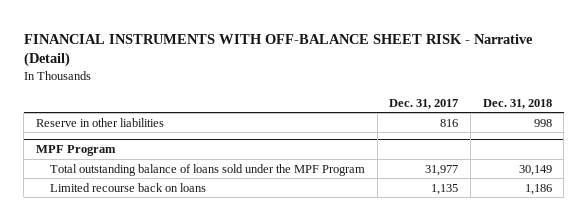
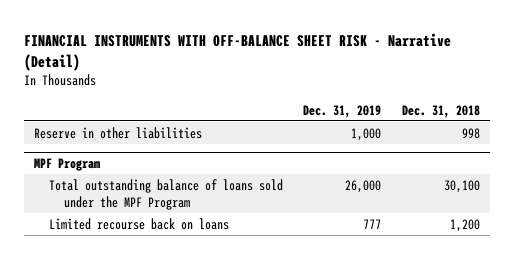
[389,98,459,109] Dec. 31, 2017 -> none
none -> [303,104,382,118] Dec. 31, 2019
[518,164,552,176] 30,149 -> [443,179,480,193] 30,100
[524,183,552,195] 1,186 -> [449,218,480,232] 1,200

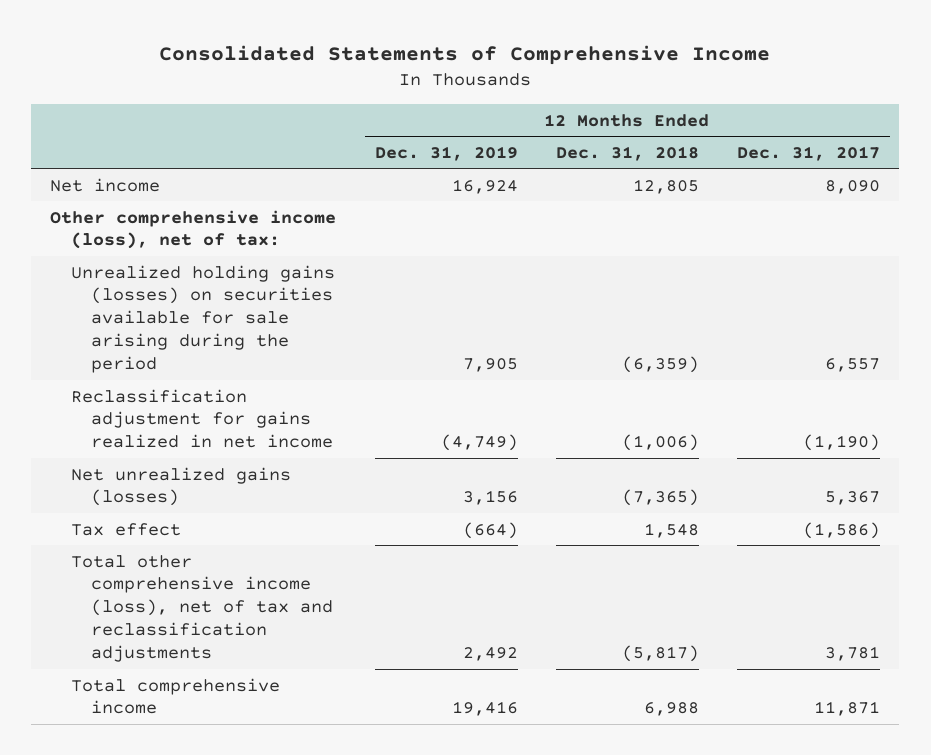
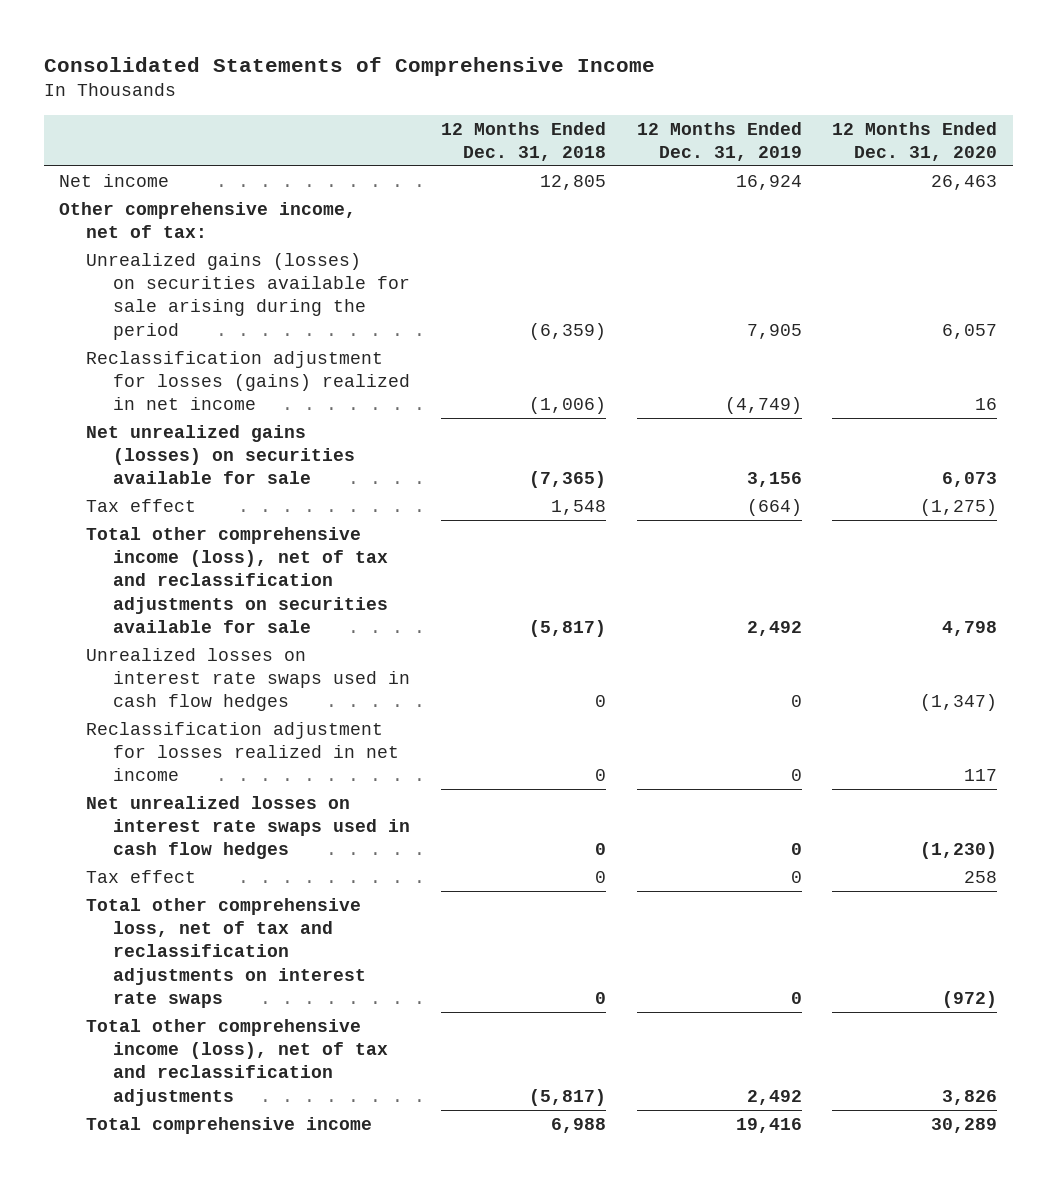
[737,145,881,161] Dec. 31, 2017 -> none
none -> [832,121,998,161] 12 Months Ended Dec. 31, 2020
[50,209,337,250] Other comprehensive income (loss), net of tax: -> [59,202,357,239] Other comprehensive income, net of tax:
[70,264,335,374] Unrealized holding gains (losses) on securities available for sale arising during the period -> [85,253,410,340] Unrealized gains (losses) on securities available for sale arising during the period
[70,388,333,449] Reclassification adjustment for gains realized in net income -> [85,351,410,411] Reclassification adjustment for losses (gains) realized in net income
[70,466,291,507] Net unrealized gains (losses) -> [85,425,355,485] Net unrealized gains (losses) on securities available for sale
none -> [85,527,388,633] Total other comprehensive income (loss), net of tax and reclassification adjustments on securities available for sale
none -> [85,648,410,712] Unrealized losses on interest rate swaps used in cash flow hedges
none -> [85,722,399,782] Reclassification adjustment for losses realized in net income
none -> [85,796,410,860] Net unrealized losses on interest rate swaps used in cash flow hedges
none -> [85,870,196,884] Tax effect
none -> [85,898,366,1008] Total other comprehensive loss, net of tax and reclassification adjustments on interest rate swaps

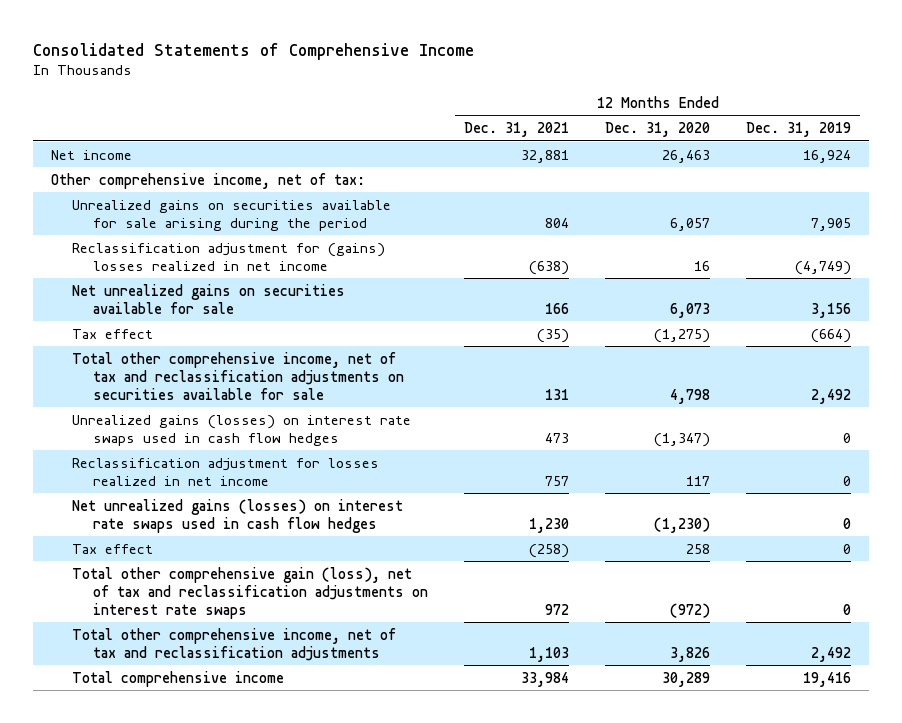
[440,121,606,161] 12 Months Ended Dec. 31, 2018 -> none
none -> [464,122,570,138] Dec. 31, 2021
[85,253,410,340] Unrealized gains (losses) on securities available for sale arising during the period -> [71,199,391,231] Unrealized gains on securities available for sale arising during the period
[85,351,410,411] Reclassification adjustment for losses (gains) realized in net income -> [71,242,385,271] Reclassification adjustment for (gains) losses realized in net income
[85,425,355,485] Net unrealized gains (losses) on securities available for sale -> [71,283,345,314] Net unrealized gains on securities available for sale
[85,527,388,633] Total other comprehensive income (loss), net of tax and reclassification adjustments on securities available for sale -> [71,351,405,400] Total other comprehensive income, net of tax and reclassification adjustments on securities available for sale
[85,648,410,712] Unrealized losses on interest rate swaps used in cash flow hedges -> [71,414,411,446] Unrealized gains (losses) on interest rate swaps used in cash flow hedges
[85,796,410,860] Net unrealized losses on interest rate swaps used in cash flow hedges -> [71,498,403,533] Net unrealized gains (losses) on interest rate swaps used in cash flow hedges
[85,898,366,1008] Total other comprehensive loss, net of tax and reclassification adjustments on interest rate swaps -> [71,566,429,619] Total other comprehensive gain (loss), net of tax and reclassification adjustments on interest rate swaps
[85,1019,388,1106] Total other comprehensive income (loss), net of tax and reclassification adjustments -> [71,627,396,661] Total other comprehensive income, net of tax and reclassification adjustments

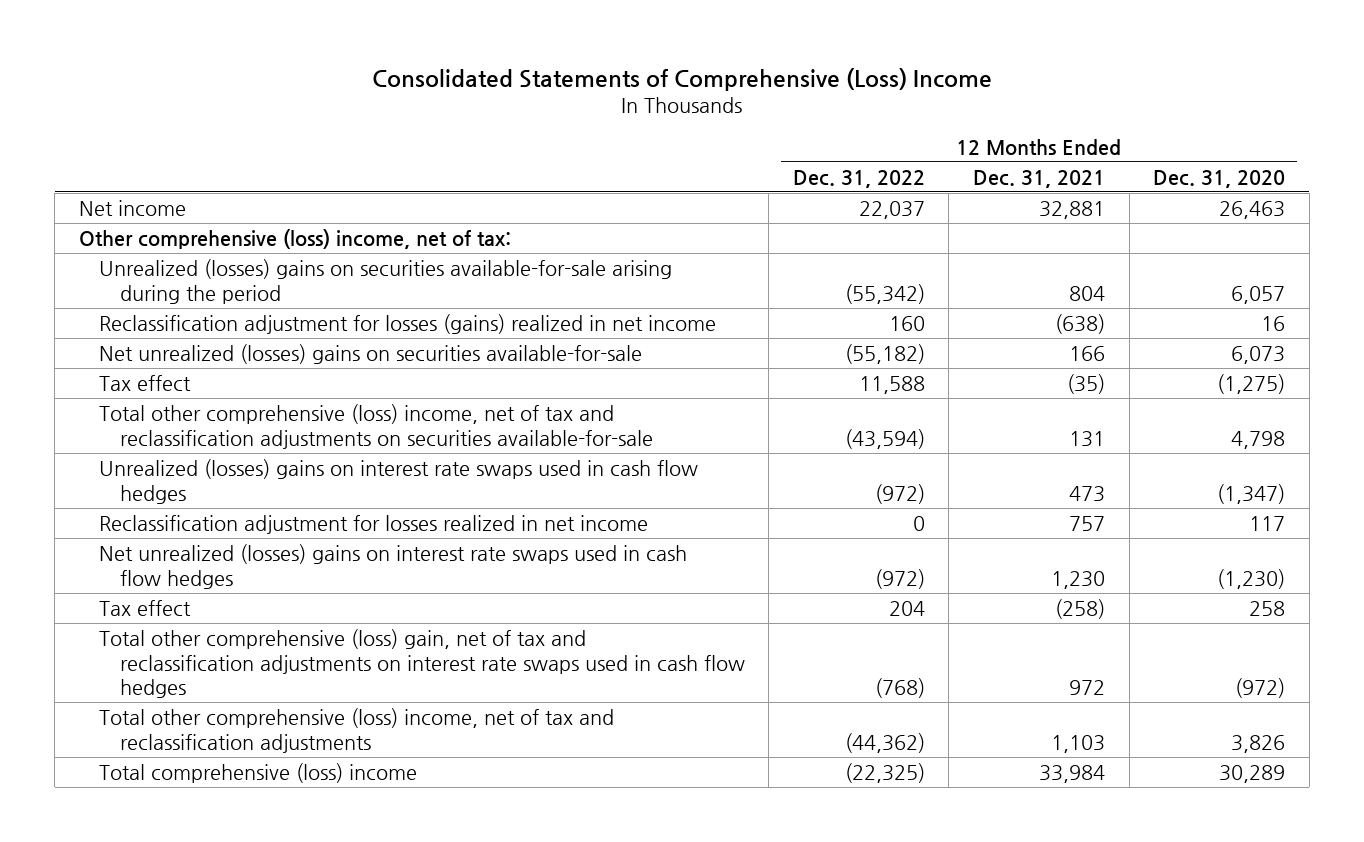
[32,42,474,60] Consolidated Statements of Comprehensive Income -> [372,67,993,91] Consolidated Statements of Comprehensive (Loss) Income
[746,122,852,138] Dec. 31, 2019 -> none
none -> [792,169,925,188] Dec. 31, 2022
[50,172,365,189] Other comprehensive income, net of tax: -> [79,228,512,249] Other comprehensive (loss) income, net of tax:
[71,199,391,231] Unrealized gains on securities available for sale arising during the period -> [99,258,673,304] Unrealized (losses) gains on securities available-for-sale arising during the period
[71,242,385,271] Reclassification adjustment for (gains) losses realized in net income -> [99,313,717,334] Reclassification adjustment for losses (gains) realized in net income
[71,283,345,314] Net unrealized gains on securities available for sale -> [99,343,643,364] Net unrealized (losses) gains on securities available-for-sale
[71,351,405,400] Total other comprehensive income, net of tax and reclassification adjustments on securities available for sale -> [99,403,653,449] Total other comprehensive (loss) income, net of tax and reclassification adjustments on securities available-for-sale
[71,414,411,446] Unrealized gains (losses) on interest rate swaps used in cash flow hedges -> [99,458,699,504] Unrealized (losses) gains on interest rate swaps used in cash flow hedges
[71,498,403,533] Net unrealized gains (losses) on interest rate swaps used in cash flow hedges -> [99,543,688,589] Net unrealized (losses) gains on interest rate swaps used in cash flow hedges
[71,566,429,619] Total other comprehensive gain (loss), net of tax and reclassification adjustments on interest rate swaps -> [99,628,745,699] Total other comprehensive (loss) gain, net of tax and reclassification adjustments on interest rate swaps used in cash flow hedges
[71,627,396,661] Total other comprehensive income, net of tax and reclassification adjustments -> [99,707,615,753] Total other comprehensive (loss) income, net of tax and reclassification adjustments
[71,670,284,687] Total comprehensive income -> [99,762,418,783] Total comprehensive (loss) income

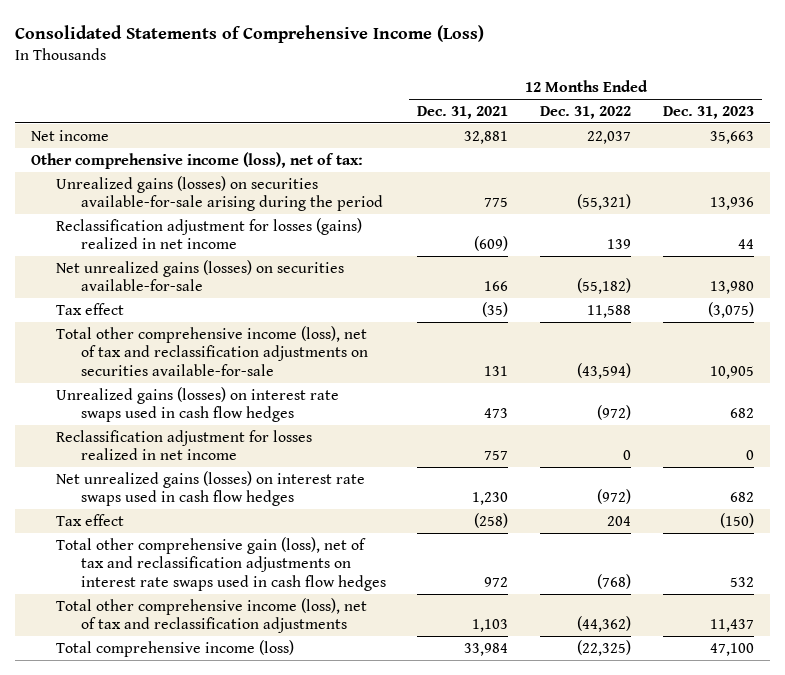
[372,67,993,91] Consolidated Statements of Comprehensive (Loss) Income -> [15,25,485,44] Consolidated Statements of Comprehensive Income (Loss)
[1153,169,1286,188] Dec. 31, 2020 -> none
none -> [663,105,755,119] Dec. 31, 2023
[79,228,512,249] Other comprehensive (loss) income, net of tax: -> [30,151,363,169] Other comprehensive income (loss), net of tax:
[99,258,673,304] Unrealized (losses) gains on securities available-for-sale arising during the period -> [55,175,383,212] Unrealized gains (losses) on securities available-for-sale arising during the period
[844,283,925,304] (55,342) -> [577,194,632,211] (55,321)
[1069,285,1106,301] 804 -> [484,197,509,208] 775
[888,315,925,331] 160 -> [607,239,632,250] 139
[1055,313,1106,334] (638) -> [474,236,509,252] (609)
[99,343,643,364] Net unrealized (losses) gains on securities available-for-sale -> [55,259,344,292] Net unrealized gains (losses) on securities available-for-sale
[99,403,653,449] Total other comprehensive (loss) income, net of tax and reclassification adjustments on securities available-for-sale -> [55,325,368,377] Total other comprehensive income (loss), net of tax and reclassification adjustments on securities available-for-sale
[99,458,699,504] Unrealized (losses) gains on interest rate swaps used in cash flow hedges -> [55,386,339,423] Unrealized gains (losses) on interest rate swaps used in cash flow hedges
[99,543,688,589] Net unrealized (losses) gains on interest rate swaps used in cash flow hedges -> [55,470,365,507] Net unrealized gains (losses) on interest rate swaps used in cash flow hedges
[99,628,745,699] Total other comprehensive (loss) gain, net of tax and reclassification adjustments on interest rate swaps used in cash flow hedges -> [55,536,386,592] Total other comprehensive gain (loss), net of tax and reclassification adjustments on interest rate swaps used in cash flow hedges
[99,707,615,753] Total other comprehensive (loss) income, net of tax and reclassification adjustments -> [55,597,367,634] Total other comprehensive income (loss), net of tax and reclassification adjustments
[99,762,418,783] Total comprehensive (loss) income -> [55,639,294,657] Total comprehensive income (loss)

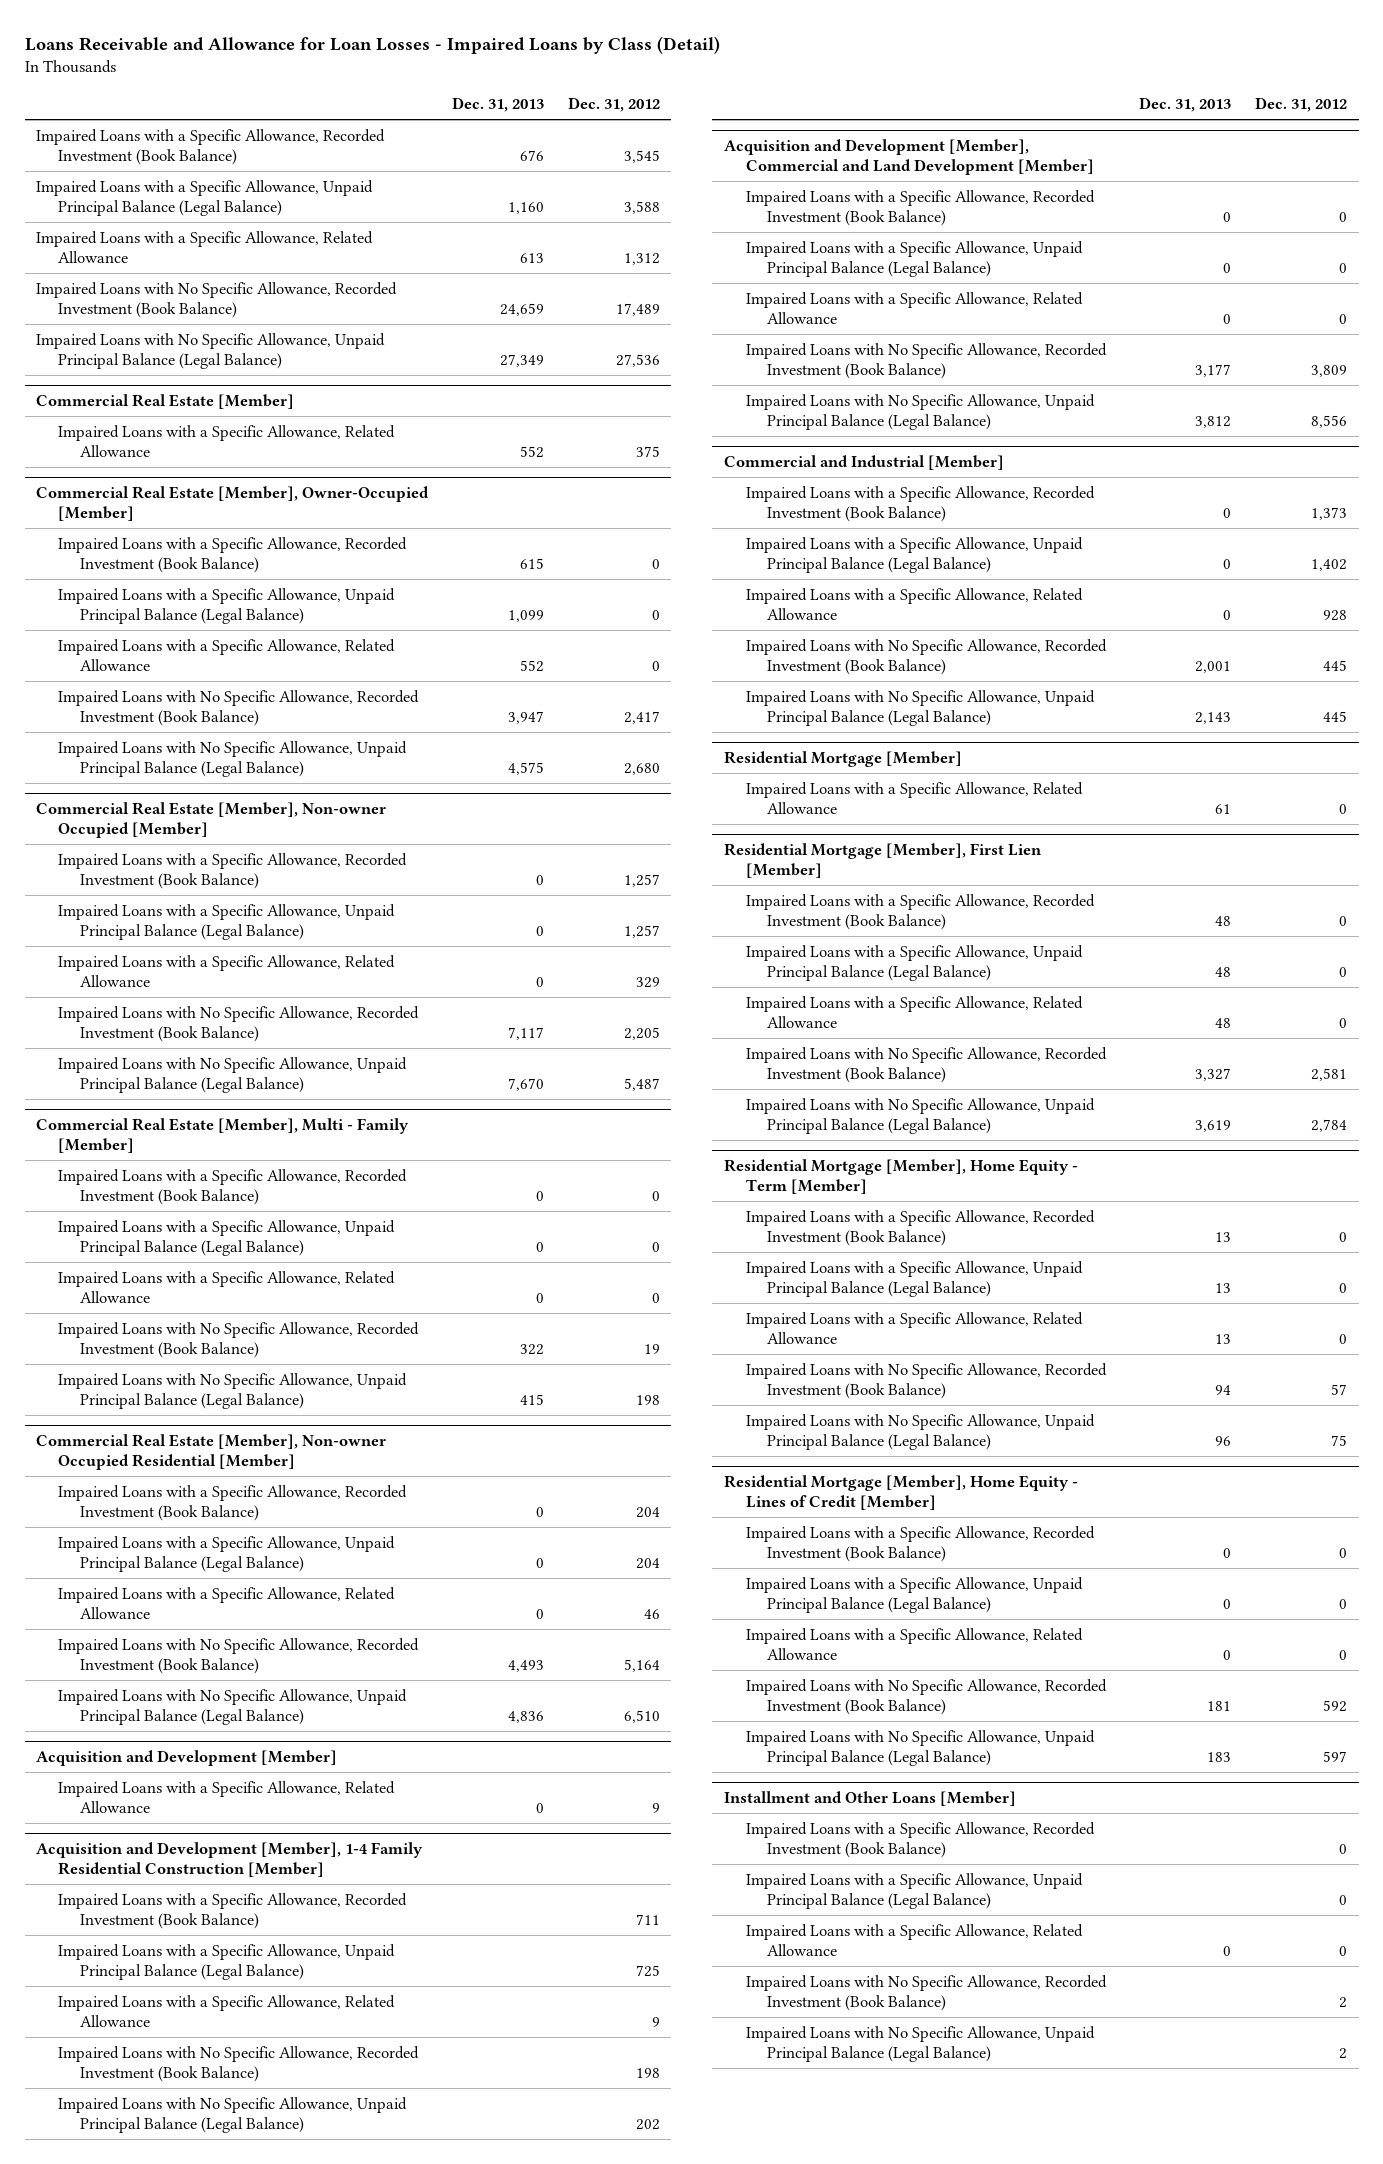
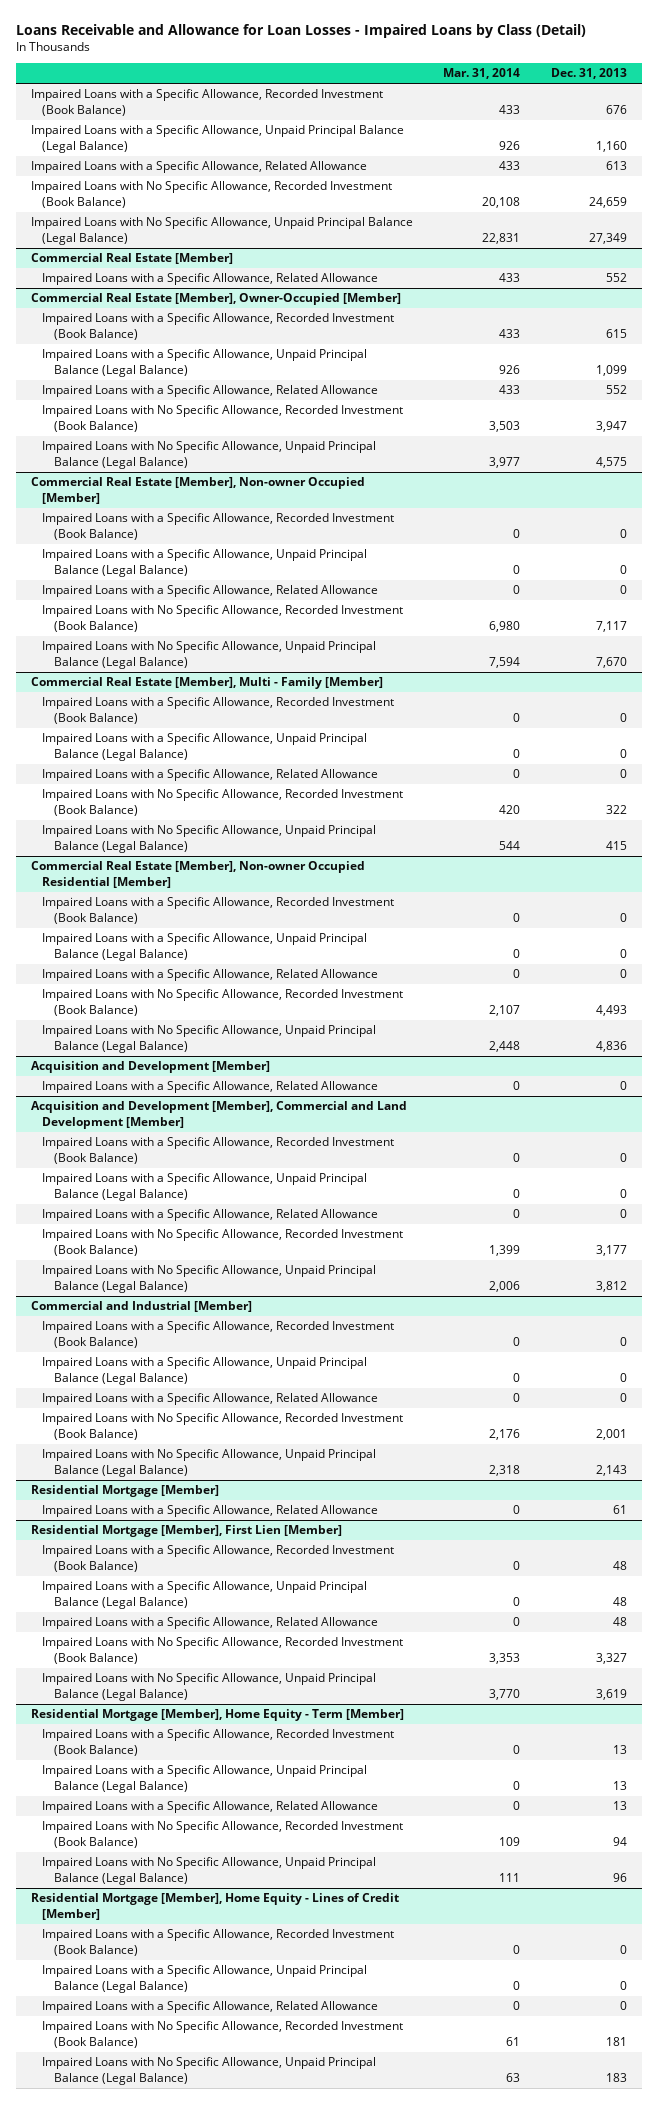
[567,96,660,112] Dec. 31, 2012 -> none
none -> [443,68,521,80] Mar. 31, 2014
[36,1841,424,1877] Acquisition and Development [Member], 1-4 Family Residential Construction [Member] -> none
[58,1892,408,1929] Impaired Loans with a Specific Allowance, Recorded Investment (Book Balance) -> none
[58,1943,396,1980] Impaired Loans with a Specific Allowance, Unpaid Principal Balance (Legal Balance) -> none
[58,1994,396,2027] Impaired Loans with a Specific Allowance, Related Allowance -> none
[58,2045,420,2082] Impaired Loans with No Specific Allowance, Recorded Investment (Book Balance) -> none
[58,2096,408,2133] Impaired Loans with No Specific Allowance, Unpaid Principal Balance (Legal Balance) -> none
[723,1790,1016,1806] Installment and Other Loans [Member] -> none
[745,1821,1095,1858] Impaired Loans with a Specific Allowance, Recorded Investment (Book Balance) -> none
[745,1872,1083,1909] Impaired Loans with a Specific Allowance, Unpaid Principal Balance (Legal Balance) -> none
[745,1923,1083,1956] Impaired Loans with a Specific Allowance, Related Allowance -> none
[745,1974,1107,2011] Impaired Loans with No Specific Allowance, Recorded Investment (Book Balance) -> none
[745,2025,1095,2062] Impaired Loans with No Specific Allowance, Unpaid Principal Balance (Legal Balance) -> none

